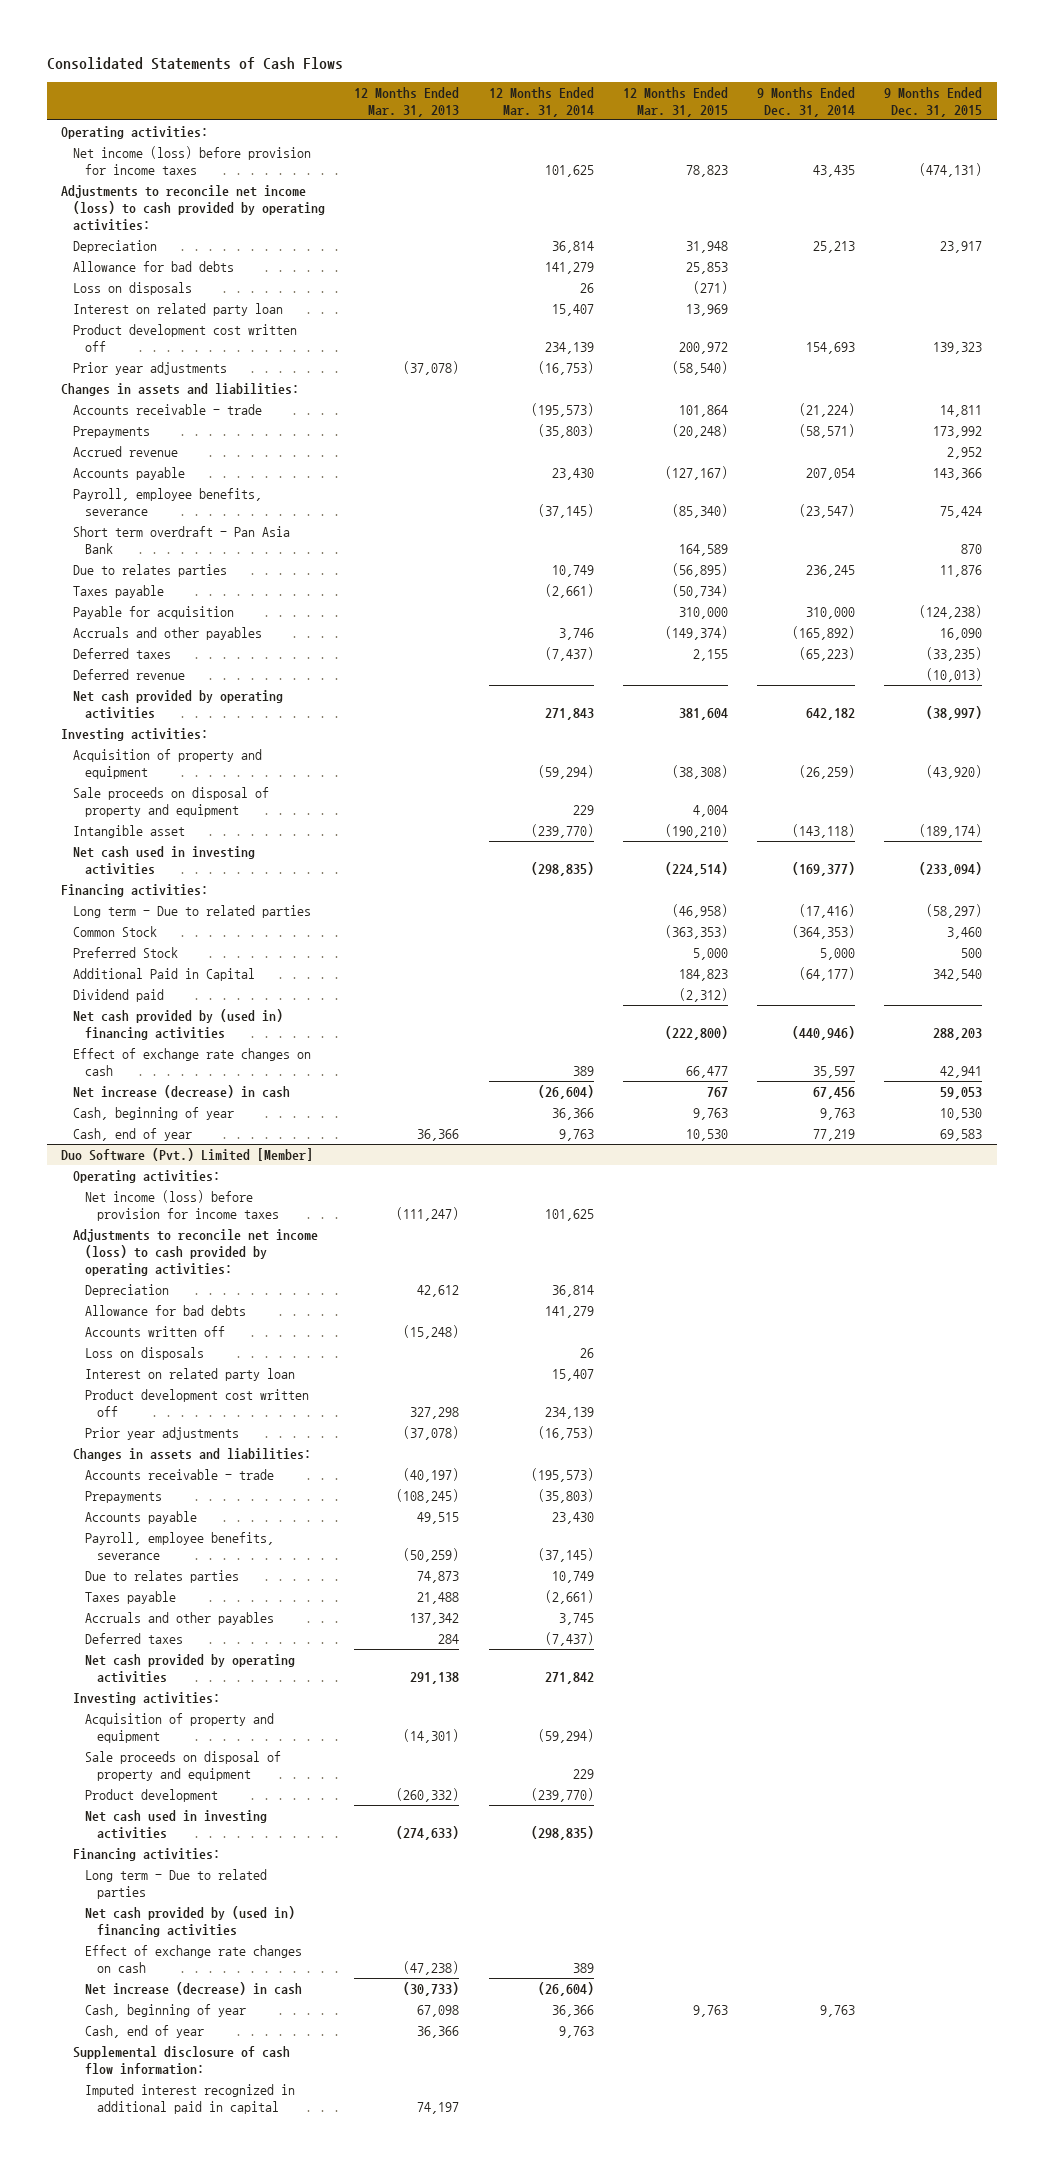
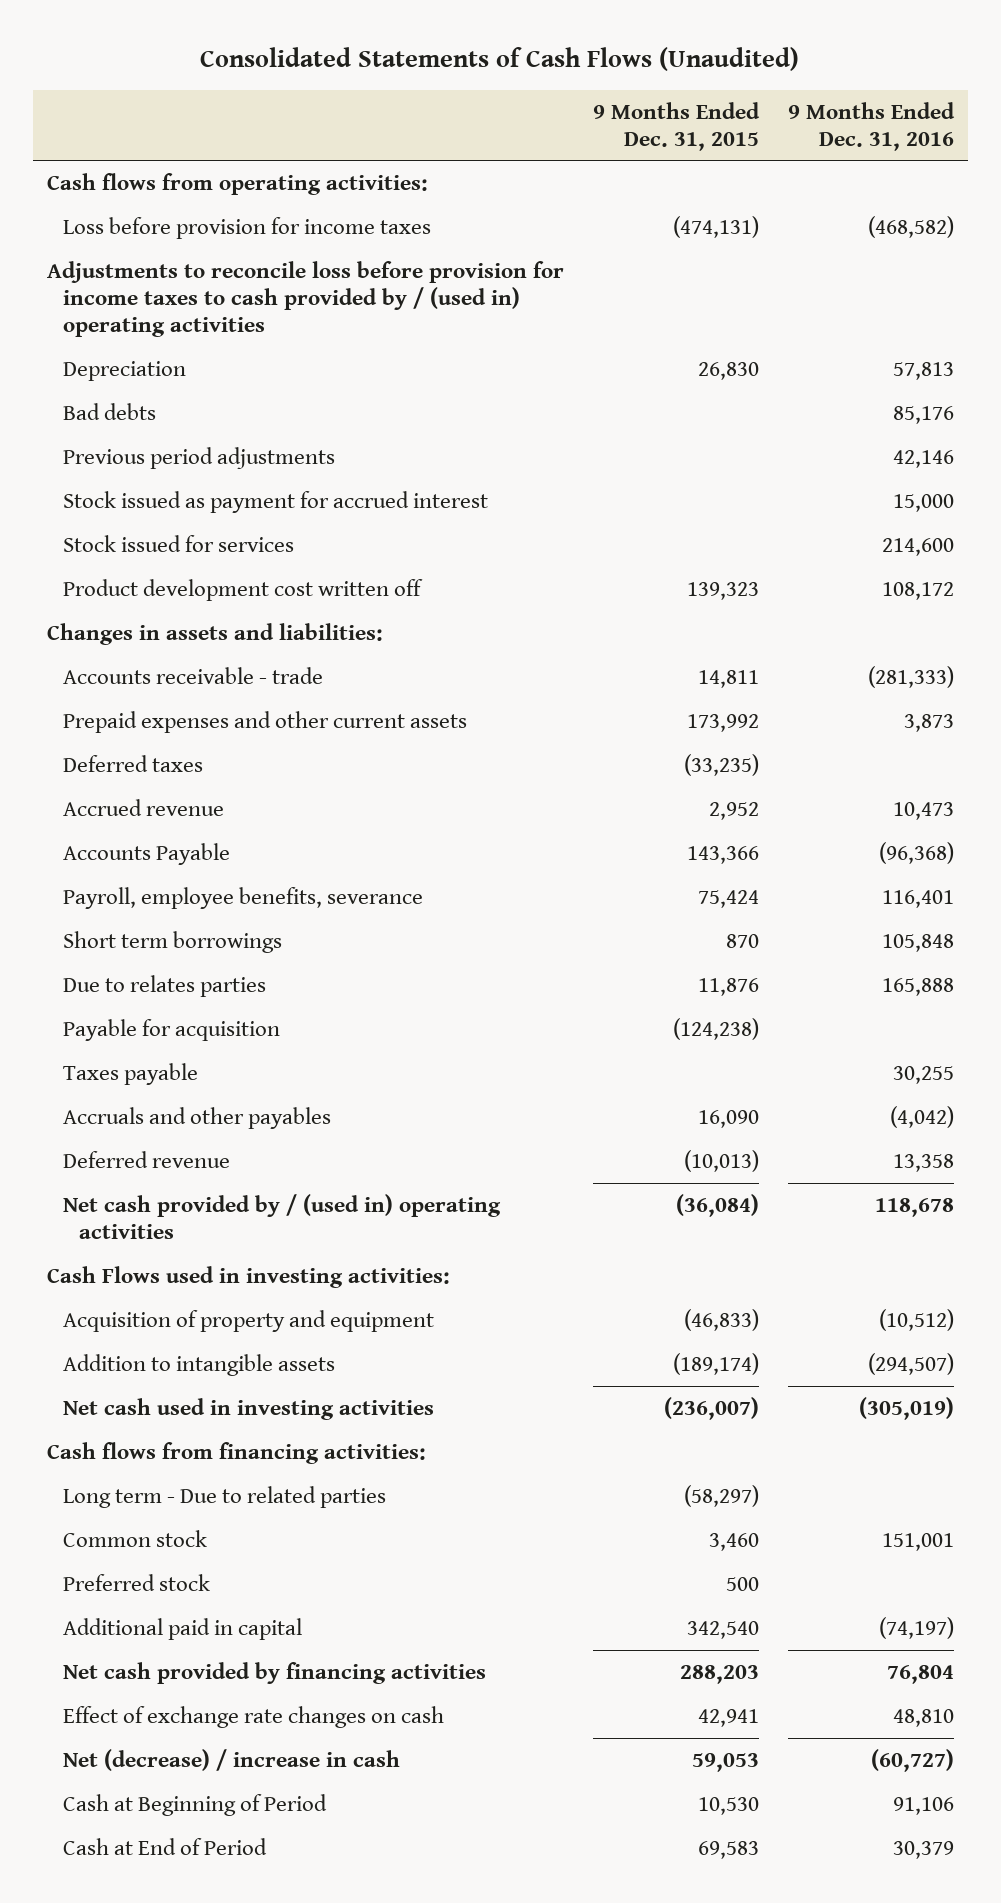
[46,57,343,71] Consolidated Statements of Cash Flows -> [200,47,800,72] Consolidated Statements of Cash Flows (Unaudited)
[354,86,460,117] 12 Months Ended Mar. 31, 2013 -> none
[488,86,594,117] 12 Months Ended Mar. 31, 2014 -> none
[622,86,728,117] 12 Months Ended Mar. 31, 2015 -> none
[757,86,856,117] 9 Months Ended Dec. 31, 2014 -> none
none -> [787,101,955,151] 9 Months Ended Dec. 31, 2016
[73,281,193,295] Loss on disposals -> none
[73,302,284,316] Interest on related party loan -> none
[61,125,209,139] Operating activities: -> [46,172,428,195] Cash flows from operating activities:
[73,145,312,175] Net income (loss) before provision for income taxes -> [62,216,431,239] Loss before provision for income taxes
[61,184,326,231] Adjustments to reconcile net income (loss) to cash provided by operating activities: -> [46,260,564,337] Adjustments to reconcile loss before provision for income taxes to cash provided by / (used in) operating activities
[940,240,983,253] 23,917 -> [697,361,759,380] 26,830
[73,260,235,272] Allowance for bad debts -> [62,402,156,420] Bad debts
none -> [62,446,335,469] Previous period adjustments
none -> [62,490,488,513] Stock issued as payment for accrued interest
none -> [62,534,294,552] Stock issued for services
[73,361,228,375] Prior year adjustments -> none
[73,425,151,438] Prepayments -> [62,710,467,733] Prepaid expenses and other current assets
[73,647,172,659] Deferred taxes -> [62,754,203,772] Deferred taxes
[73,466,186,480] Accounts payable -> [62,842,230,865] Accounts Payable
[73,525,291,554] Short term overdraft - Pan Asia Bank -> none
none -> [62,930,282,953] Short term borrowings
[73,584,165,598] Taxes payable -> [62,1062,198,1085] Taxes payable
[73,786,270,817] Sale proceeds on disposal of property and equipment -> none
[73,689,284,719] Net cash provided by operating activities -> [62,1193,501,1239] Net cash provided by / (used in) operating activities
[926,705,983,720] (38,997) -> [675,1193,759,1217] (36,084)
[61,727,209,741] Investing activities: -> [46,1265,450,1288] Cash Flows used in investing activities:
[926,764,983,779] (43,920) -> [683,1308,759,1331] (46,833)
[73,824,186,838] Intangible asset -> [62,1353,335,1376] Addition to intangible assets
[919,861,983,876] (233,094) -> [663,1396,759,1420] (236,007)
[61,883,209,897] Financing activities: -> [46,1441,426,1464] Cash flows from financing activities:
[73,988,165,1002] Dividend paid -> none
[73,925,158,937] Common Stock -> [62,1529,207,1547] Common stock
[73,946,179,958] Preferred Stock -> [62,1573,210,1591] Preferred stock
[73,967,256,981] Additional Paid in Capital -> [62,1617,302,1640] Additional paid in capital
[73,1008,284,1040] Net cash provided by (used in) financing activities -> [62,1661,486,1684] Net cash provided by financing activities
[61,1147,314,1161] Duo Software (Pvt.) Limited [Member] -> none
[73,1169,221,1183] Operating activities: -> none
[85,1189,280,1221] Net income (loss) before provision for income taxes -> none
[73,1228,319,1276] Adjustments to reconcile net income (loss) to cash provided by operating activities: -> none
[85,1283,170,1297] Depreciation -> none
[85,1304,247,1316] Allowance for bad debts -> none
[85,1325,226,1337] Accounts written off -> none
[85,1346,205,1360] Loss on disposals -> none
[85,1367,296,1381] Interest on related party loan -> none
[85,1388,310,1417] Product development cost written off -> none
[85,1426,240,1440] Prior year adjustments -> none
[73,1447,312,1461] Changes in assets and liabilities: -> none
[85,1468,275,1480] Accounts receivable - trade -> none
[85,1490,163,1503] Prepayments -> none
[85,1510,198,1524] Accounts payable -> none
[85,1531,275,1560] Payroll, employee benefits, severance -> none
[85,1569,240,1583] Due to relates parties -> none
[85,1590,177,1604] Taxes payable -> none
[85,1611,275,1625] Accruals and other payables -> none
[85,1632,184,1644] Deferred taxes -> none
[85,1653,296,1683] Net cash provided by operating activities -> none
[73,1691,221,1705] Investing activities: -> none
[85,1712,275,1743] Acquisition of property and equipment -> none
[85,1750,282,1781] Sale proceeds on disposal of property and equipment -> none
[85,1788,219,1802] Product development -> none
[85,1809,268,1839] Net cash used in investing activities -> none
[73,1847,221,1861] Financing activities: -> none
[85,1868,268,1899] Long term - Due to related parties -> none
[85,1905,296,1937] Net cash provided by (used in) financing activities -> none
[85,1944,303,1973] Effect of exchange rate changes on cash -> none
[85,1981,303,1995] Net increase (decrease) in cash -> none
[85,2003,247,2017] Cash, beginning of year -> none
[85,2024,205,2038] Cash, end of year -> none
[73,2045,291,2075] Supplemental disclosure of cash flow information: -> none
[85,2083,296,2114] Imputed interest recognized in additional paid in capital -> none
[73,1084,291,1098] Net increase (decrease) in cash -> [62,1748,400,1771] Net (decrease) / increase in cash
[73,1106,235,1120] Cash, beginning of year -> [62,1793,327,1816] Cash at Beginning of Period
[73,1127,193,1141] Cash, end of year -> [62,1837,267,1855] Cash at End of Period

